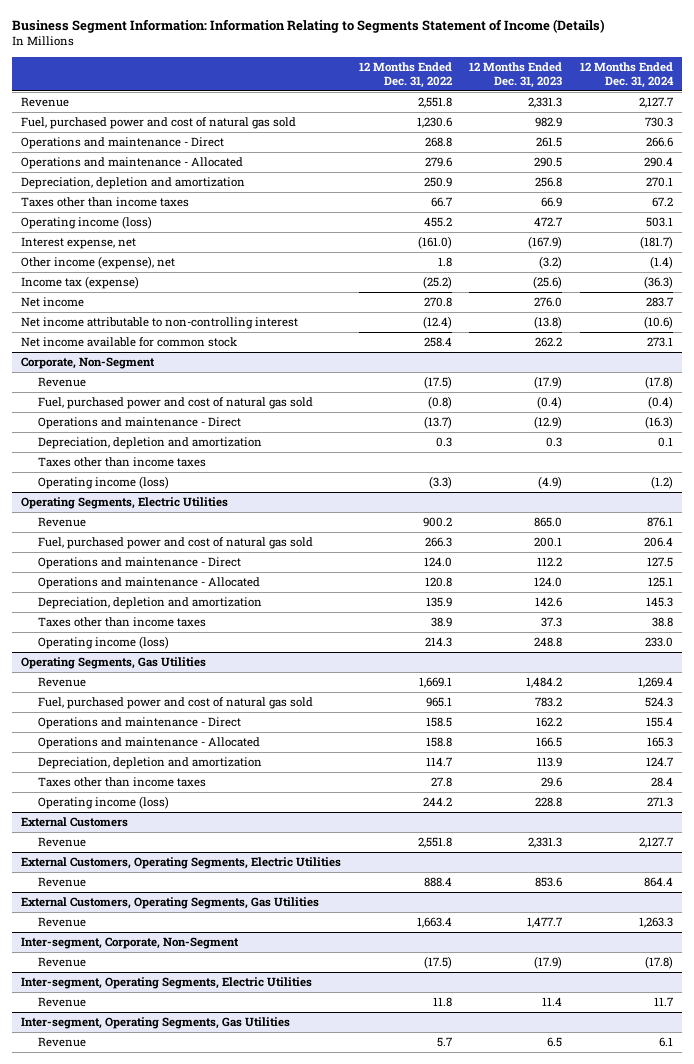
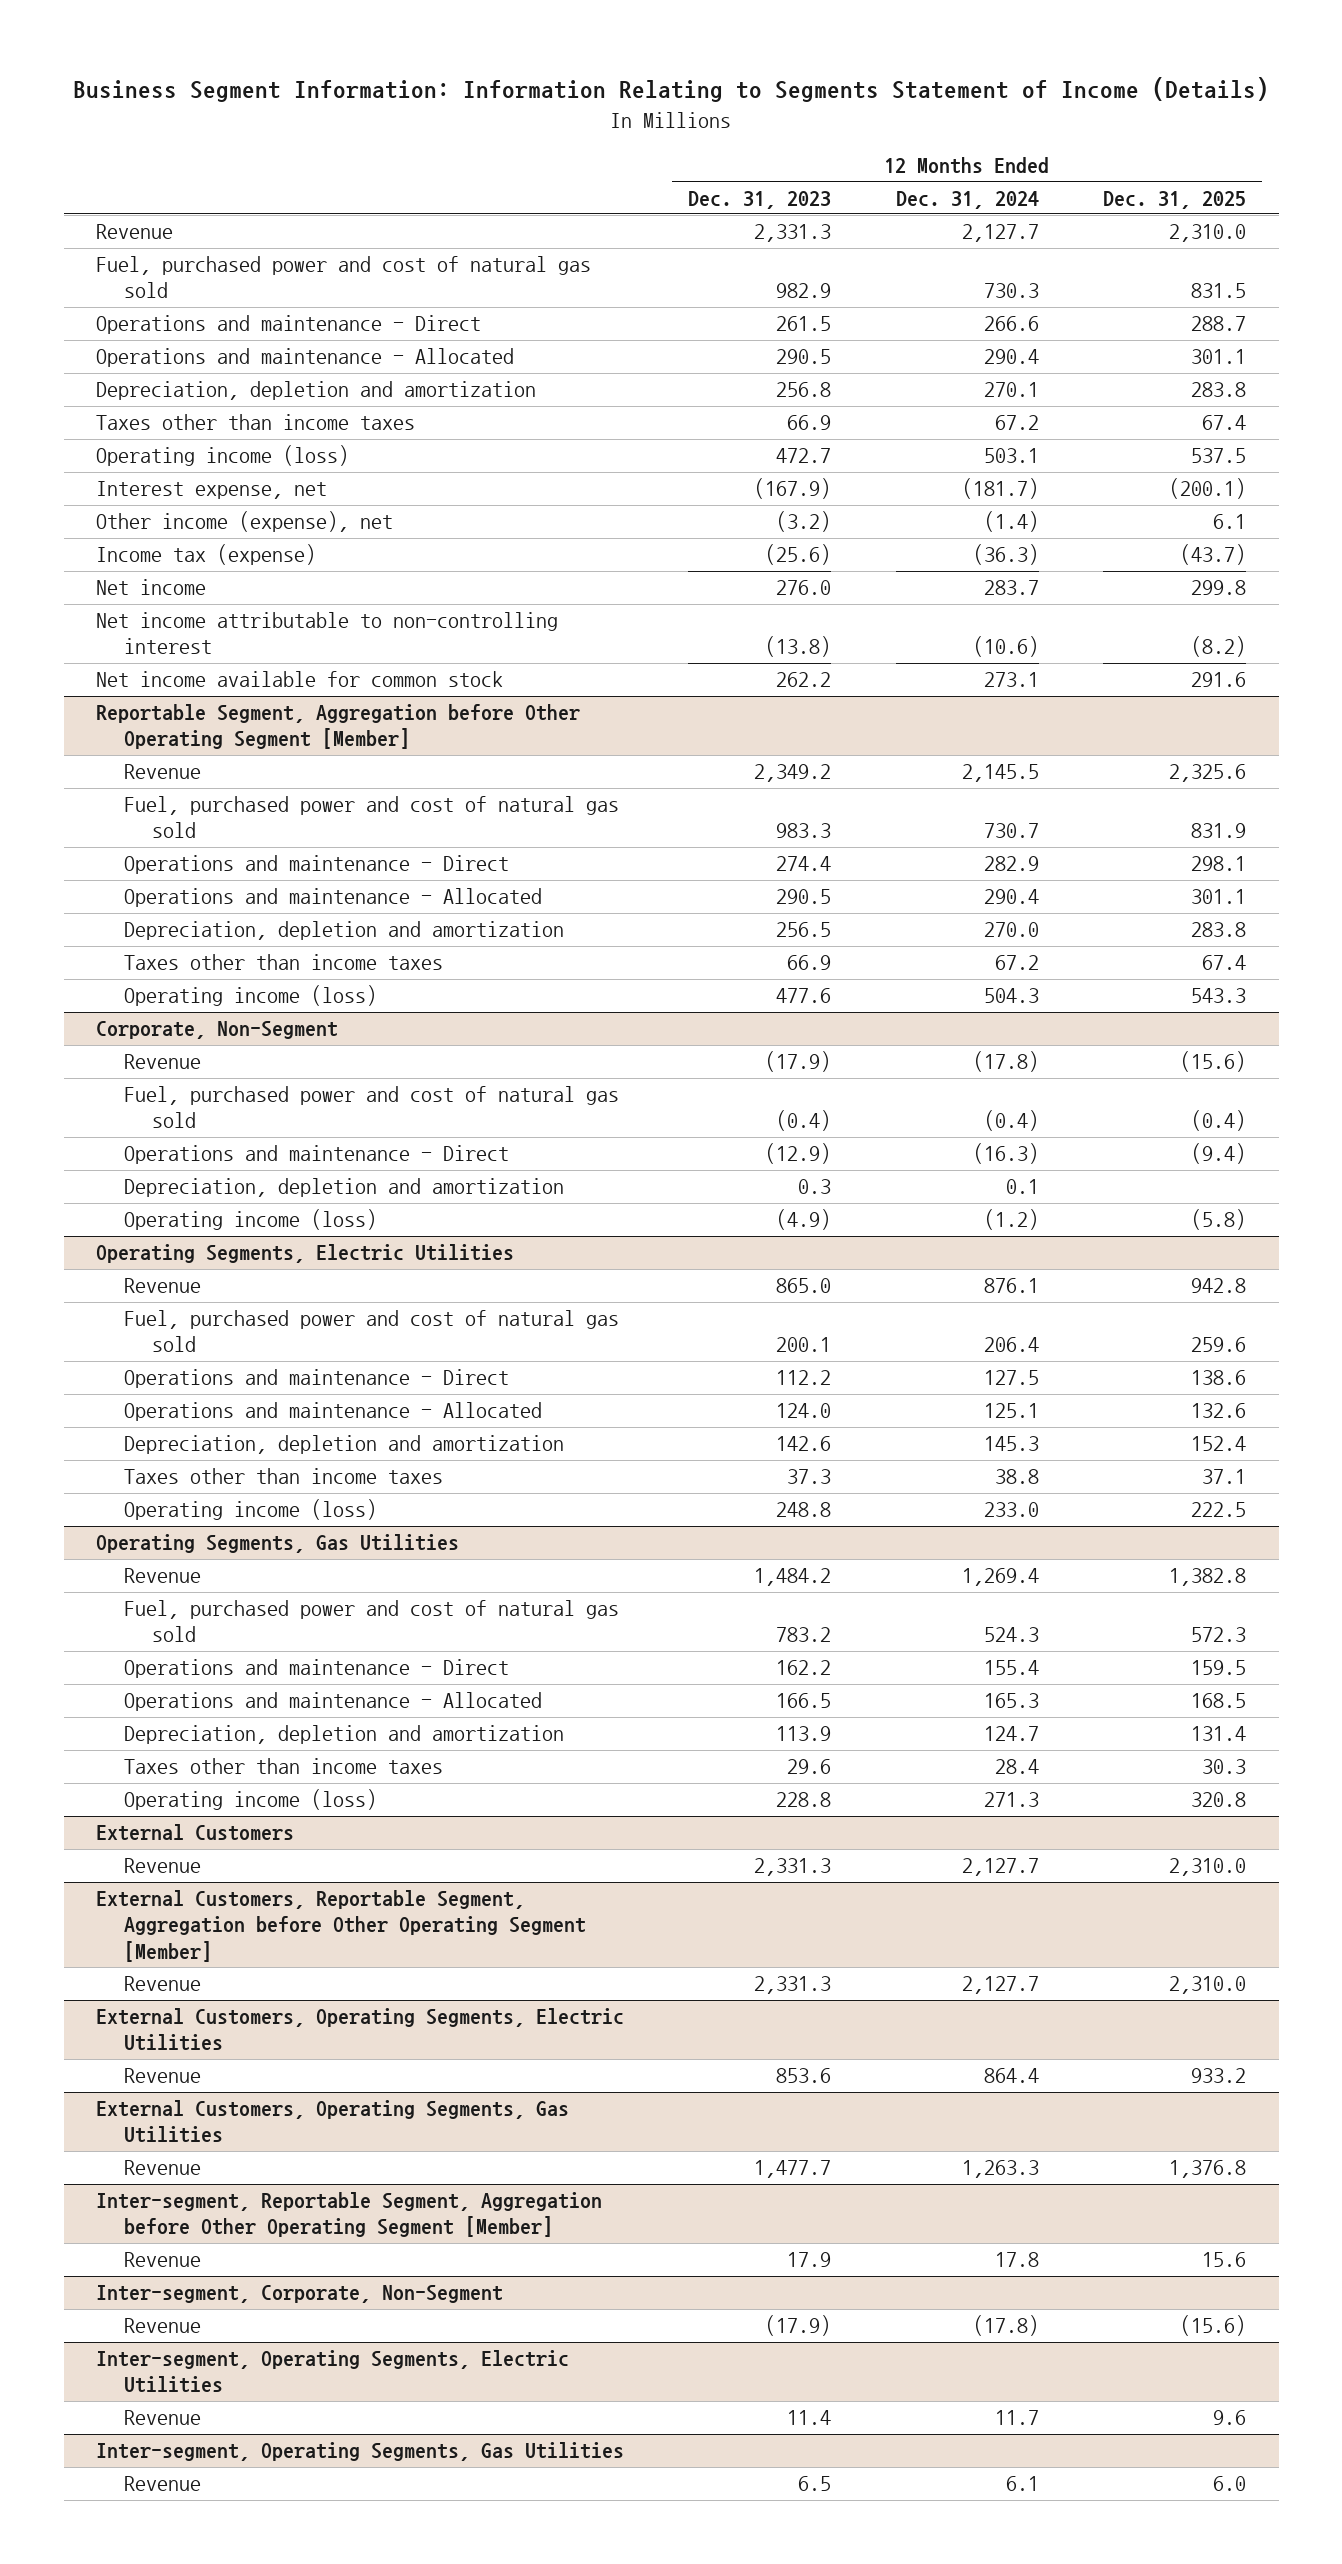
[358,61,452,89] 12 Months Ended Dec. 31, 2022 -> none
none -> [1103,190,1247,209] Dec. 31, 2025
none -> [95,704,580,750] Reportable Segment, Aggregation before Other Operating Segment [Member]
none -> [123,764,201,780] Revenue
none -> [123,796,619,839] Fuel, purchased power and cost of natural gas sold
none -> [123,855,509,875] Operations and maintenance - Direct
none -> [123,888,542,908] Operations and maintenance - Allocated
none -> [123,921,564,941] Depreciation, depletion and amortization
none -> [123,954,443,971] Taxes other than income taxes
none -> [123,985,377,1007] Operating income (loss)
[37,456,206,467] Taxes other than income taxes -> none
none -> [95,1890,586,1962] External Customers, Reportable Segment, Aggregation before Other Operating Segment [Member]
none -> [123,1976,201,1992] Revenue
none -> [95,2192,602,2238] Inter-segment, Reportable Segment, Aggregation before Other Operating Segment [Member]
none -> [123,2252,201,2268] Revenue

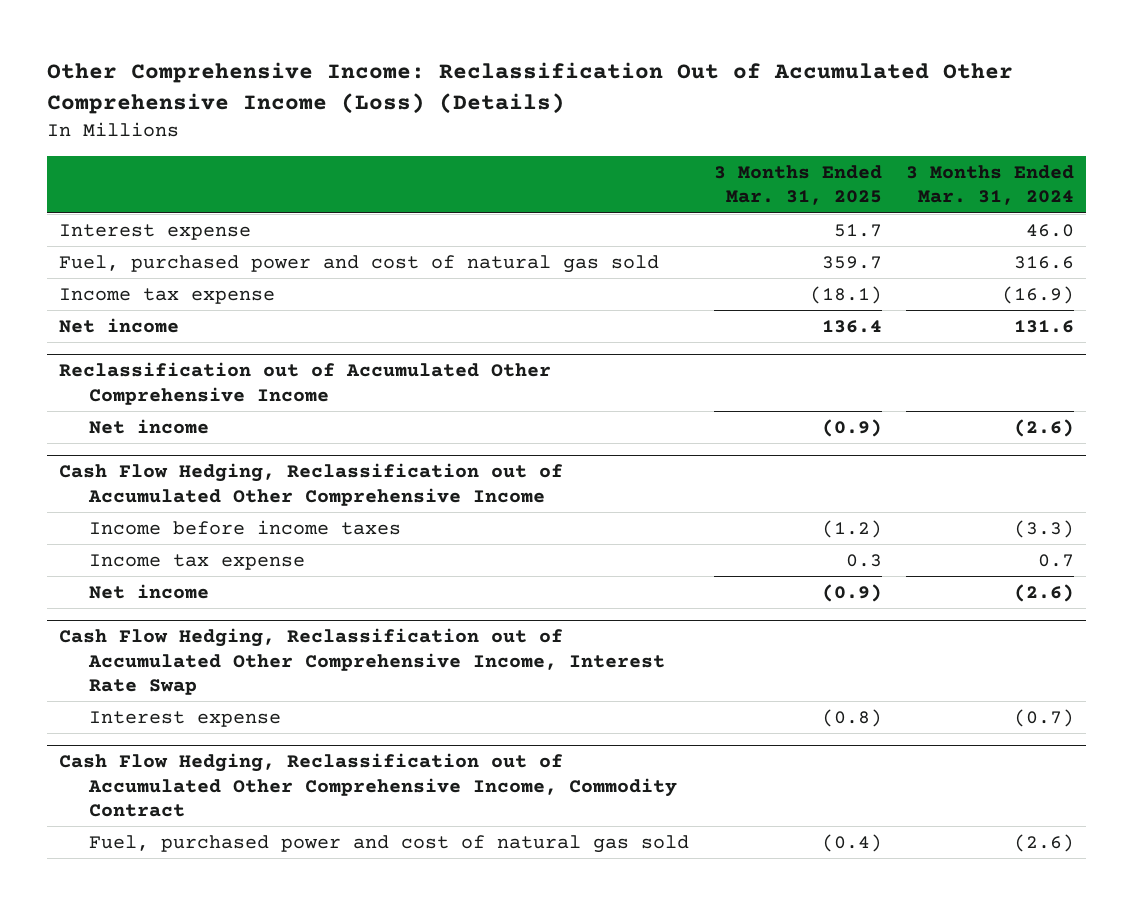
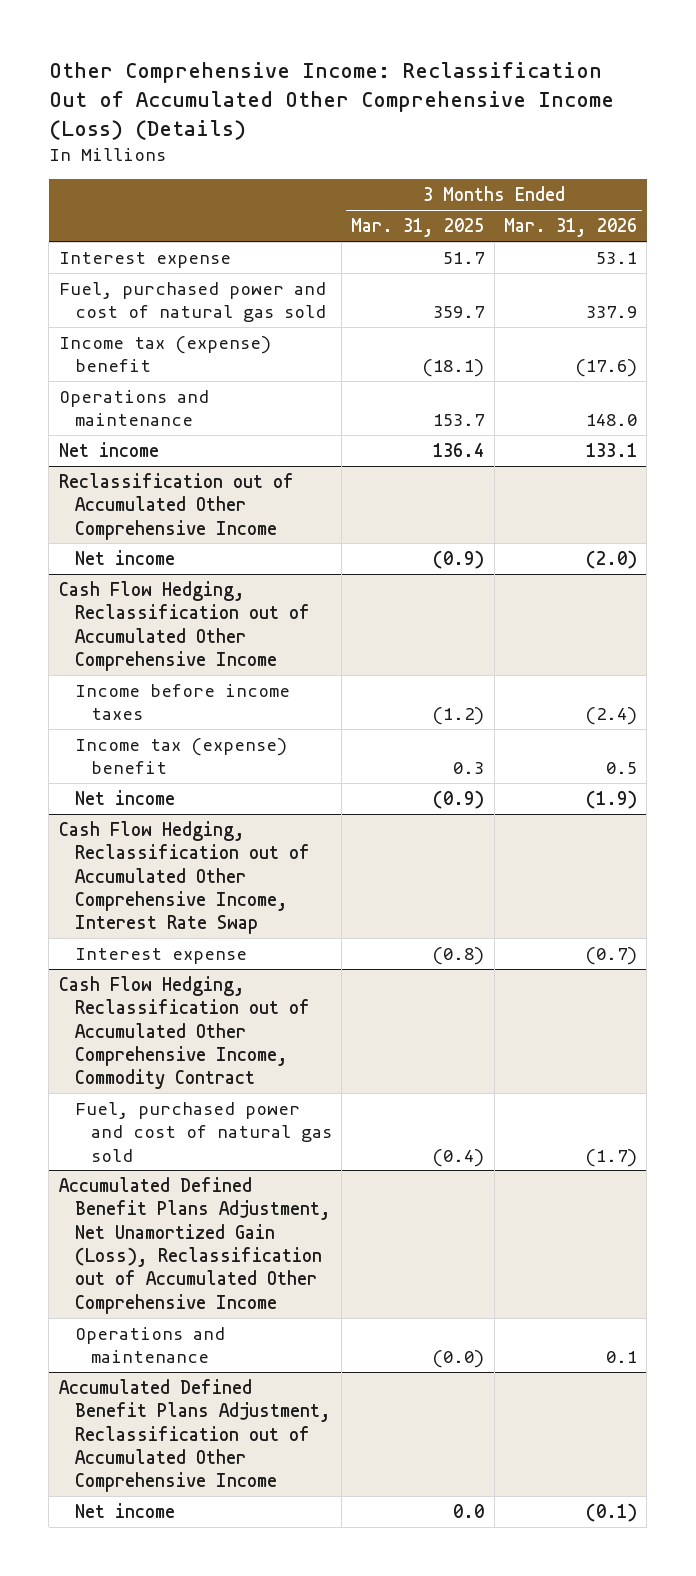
[906,165,1075,206] 3 Months Ended Mar. 31, 2024 -> none
none -> [504,218,638,238] Mar. 31, 2026
[59,287,276,304] Income tax expense -> [58,335,271,373] Income tax (expense) benefit
none -> [58,389,209,427] Operations and maintenance
[88,553,305,570] Income tax expense -> [74,737,287,775] Income tax (expense) benefit
none -> [58,1176,331,1314] Accumulated Defined Benefit Plans Adjustment, Net Unamortized Gain (Loss), Reclassification out of Accumulated Other Comprehensive Income
none -> [74,1326,225,1364] Operations and maintenance
none -> [58,1378,331,1493] Accumulated Defined Benefit Plans Adjustment, Reclassification out of Accumulated Other Comprehensive Income
none -> [74,1502,175,1518] Net income

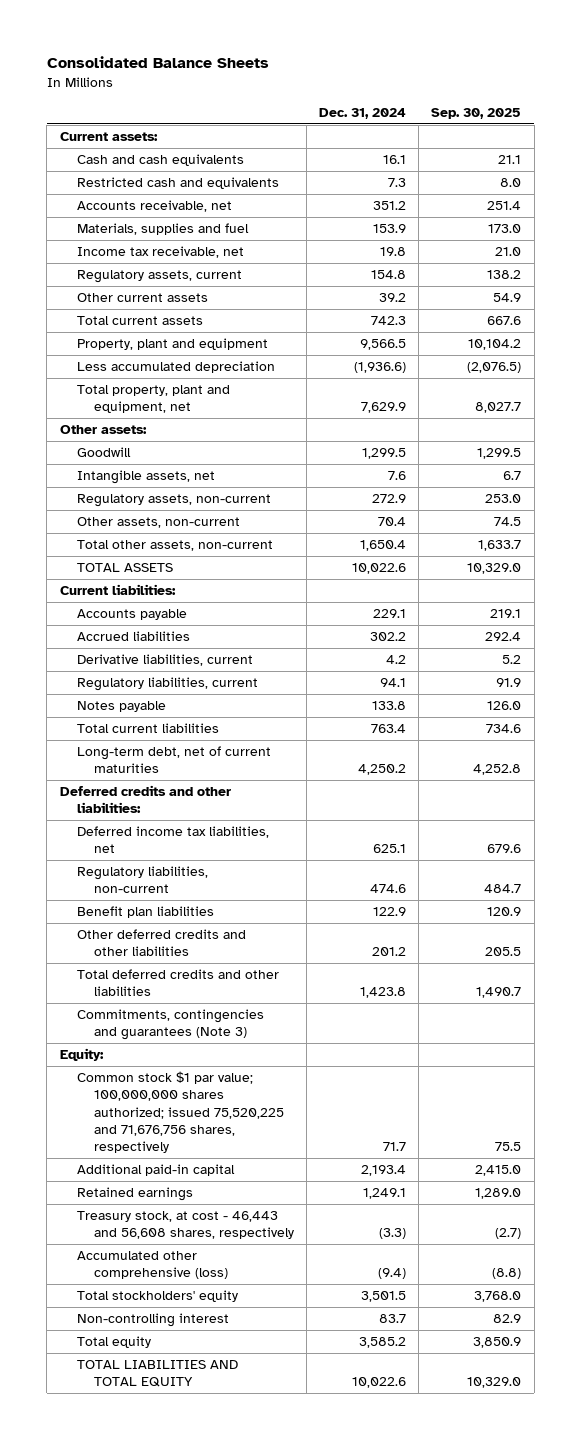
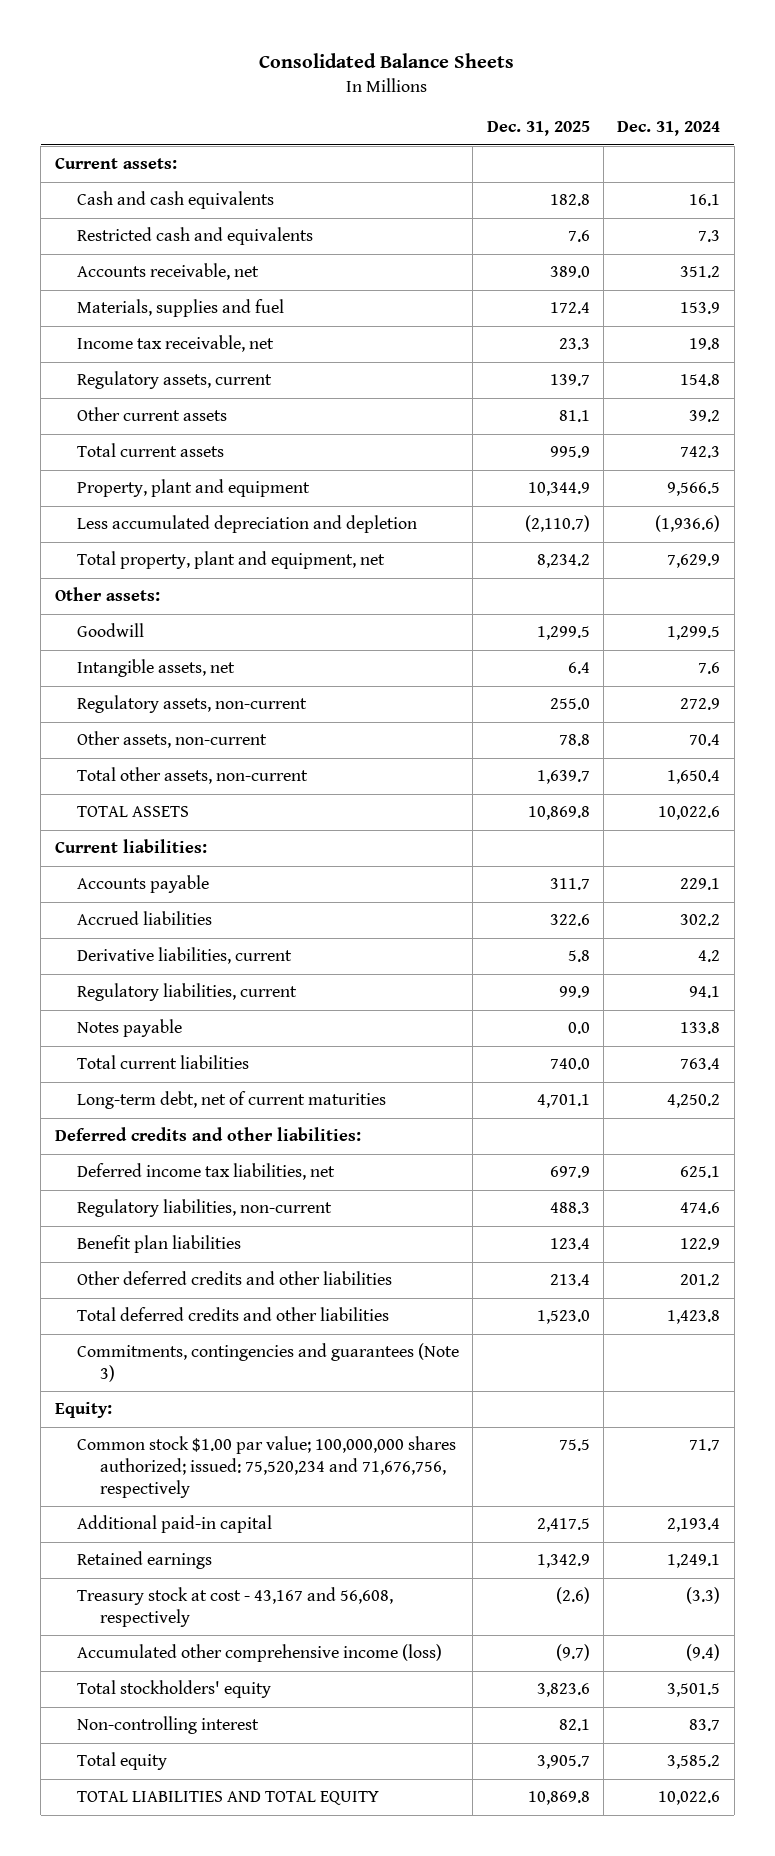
[431,107,522,119] Sep. 30, 2025 -> none
none -> [486,121,590,137] Dec. 31, 2025
[76,361,275,374] Less accumulated depreciation -> [77,515,418,534] Less accumulated depreciation and depletion
[76,1071,284,1154] Common stock $1 par value; 100,000,000 shares authorized; issued 75,520,225 and 71,676,756 shares, respectively -> [77,1436,457,1498] Common stock $1.00 par value; 100,000,000 shares authorized; issued: 75,520,234 and 71,676,756, respectively
[76,1211,294,1240] Treasury stock, at cost - 46,443 and 56,608 shares, respectively -> [77,1587,394,1627] Treasury stock at cost - 43,167 and 56,608, respectively
[76,1251,228,1280] Accumulated other comprehensive (loss) -> [77,1644,443,1663] Accumulated other comprehensive income (loss)

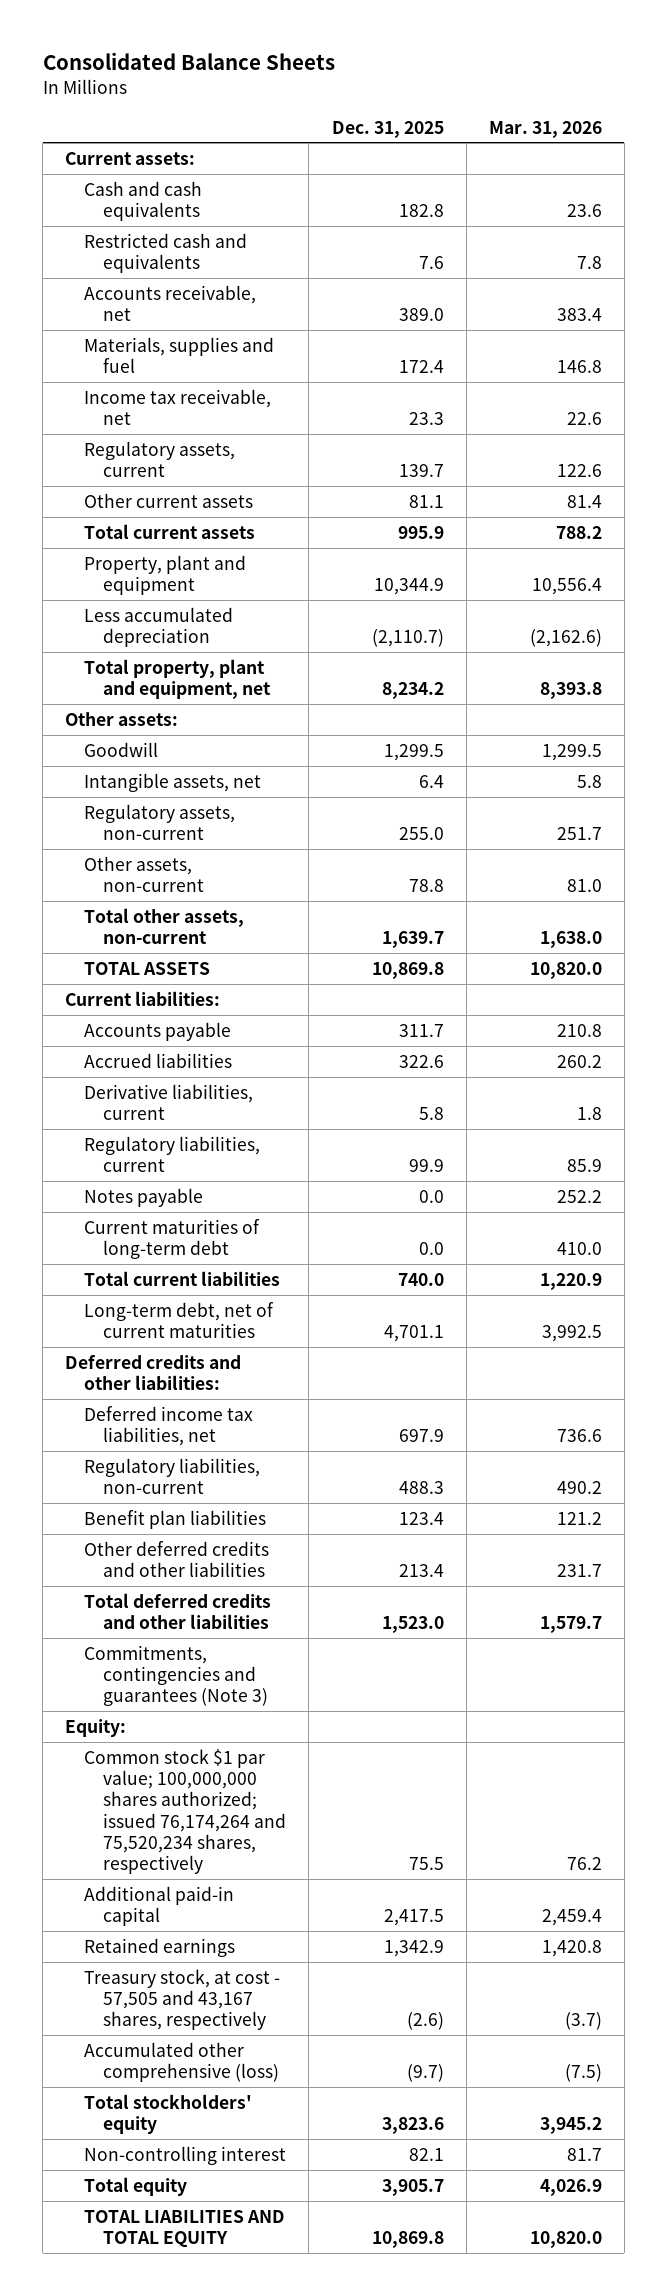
[617,121,721,137] Dec. 31, 2024 -> none
none -> [488,120,602,138] Mar. 31, 2026
[77,515,418,534] Less accumulated depreciation and depletion -> [84,606,234,648] Less accumulated depreciation
none -> [84,1218,261,1260] Current maturities of long-term debt
[77,1436,457,1498] Common stock $1.00 par value; 100,000,000 shares authorized; issued: 75,520,234 and 71,676,756, respectively -> [84,1748,286,1875] Common stock $1 par value; 100,000,000 shares authorized; issued 76,174,264 and 75,520,234 shares, respectively
[77,1587,394,1627] Treasury stock at cost - 43,167 and 56,608, respectively -> [84,1968,281,2031] Treasury stock, at cost - 57,505 and 43,167 shares, respectively
[77,1644,443,1663] Accumulated other comprehensive income (loss) -> [84,2041,279,2083] Accumulated other comprehensive (loss)

